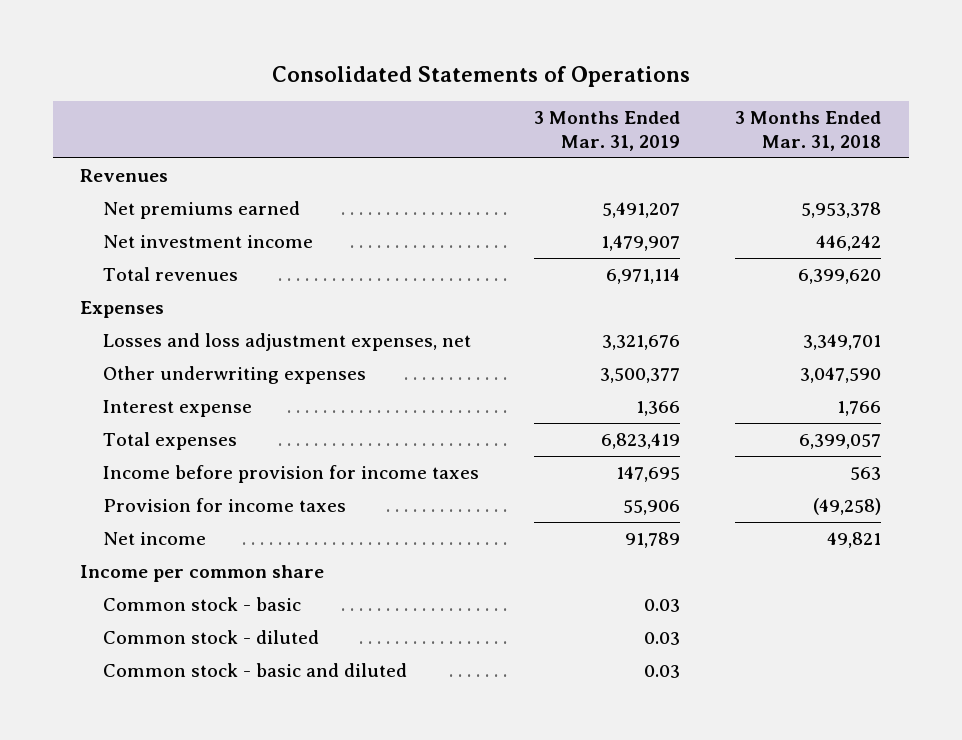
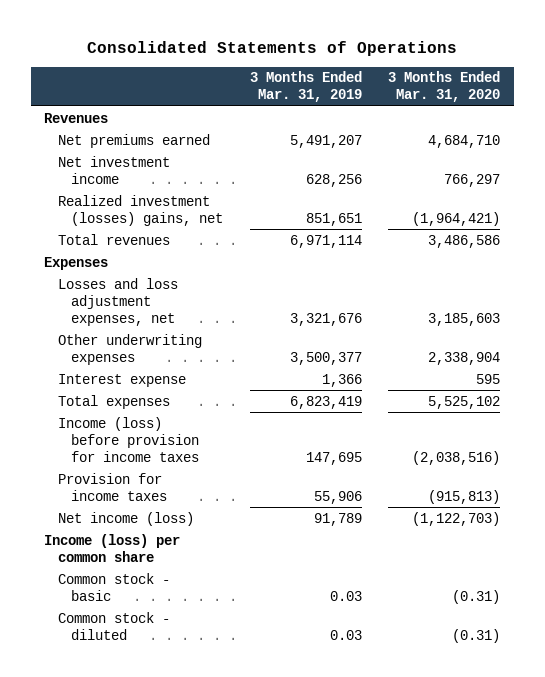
[735,111,882,152] 3 Months Ended Mar. 31, 2018 -> none
none -> [388,71,501,103] 3 Months Ended Mar. 31, 2020
[601,234,681,251] 1,479,907 -> [305,173,362,187] 628,256
none -> [57,194,224,226] Realized investment (losses) gains, net
[103,464,480,483] Income before provision for income taxes -> [57,416,200,462] Income (loss) before provision for income taxes
[103,531,207,545] Net income -> [57,511,194,526] Net income (loss)
[80,564,325,582] Income per common share -> [44,533,181,562] Income (loss) per common share
[103,662,408,677] Common stock - basic and diluted -> none

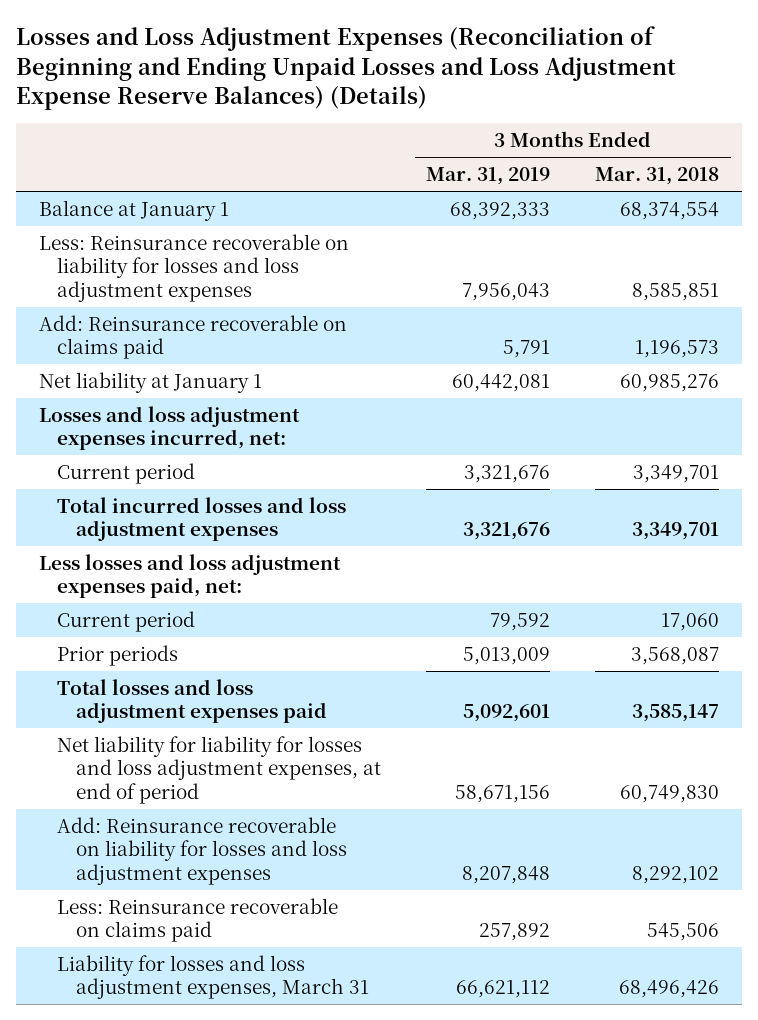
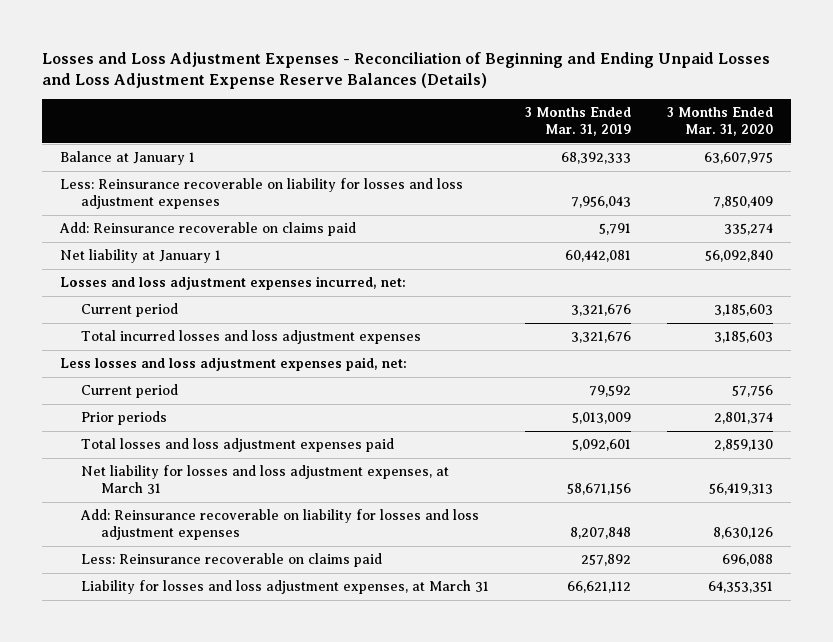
[15,26,676,111] Losses and Loss Adjustment Expenses (Reconciliation of Beginning and Ending Unpaid Losses and Loss Adjustment Expense Reserve Balances) (Details) -> [42,51,771,90] Losses and Loss Adjustment Expenses - Reconciliation of Beginning and Ending Unpaid Losses and Loss Adjustment Expense Reserve Balances (Details)
[595,167,720,186] Mar. 31, 2018 -> none
none -> [666,107,773,136] 3 Months Ended Mar. 31, 2020
[57,735,381,804] Net liability for liability for losses and loss adjustment expenses, at end of period -> [80,465,449,494] Net liability for losses and loss adjustment expenses, at March 31
[57,954,369,1000] Liability for losses and loss adjustment expenses, March 31 -> [80,580,489,595] Liability for losses and loss adjustment expenses, at March 31

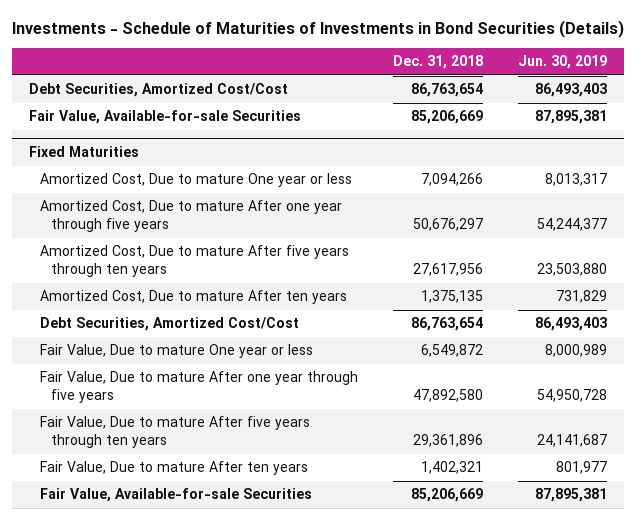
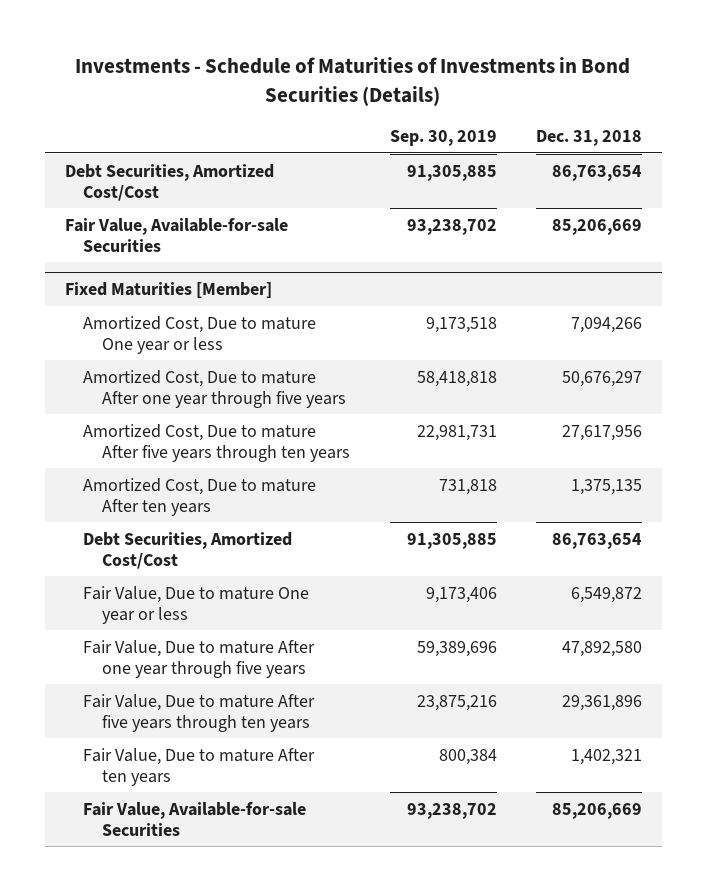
[517,55,607,70] Jun. 30, 2019 -> none
none -> [389,130,497,147] Sep. 30, 2019
[29,146,140,158] Fixed Maturities -> [64,282,272,299] Fixed Maturities [Member]

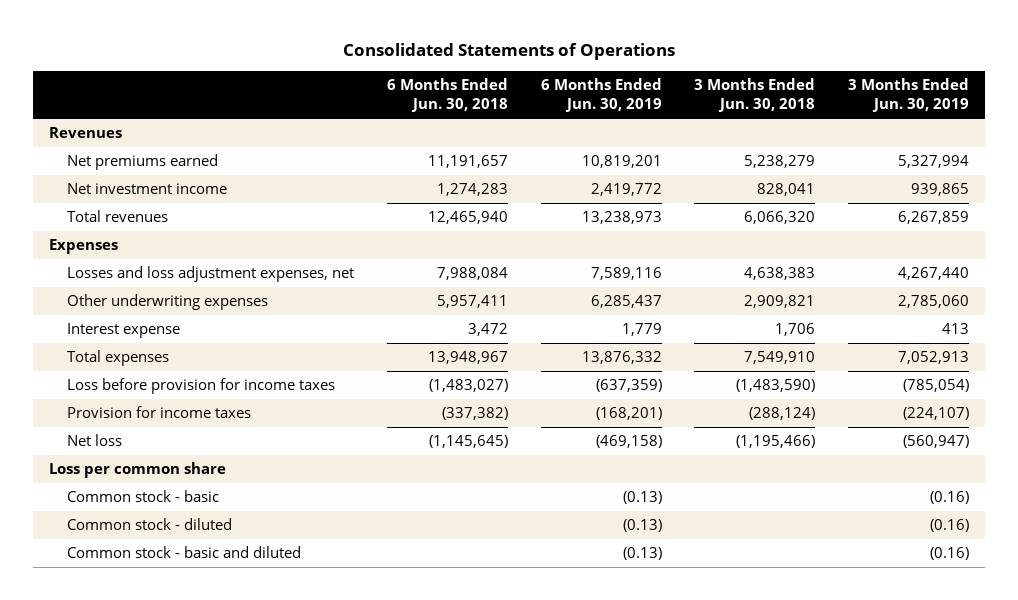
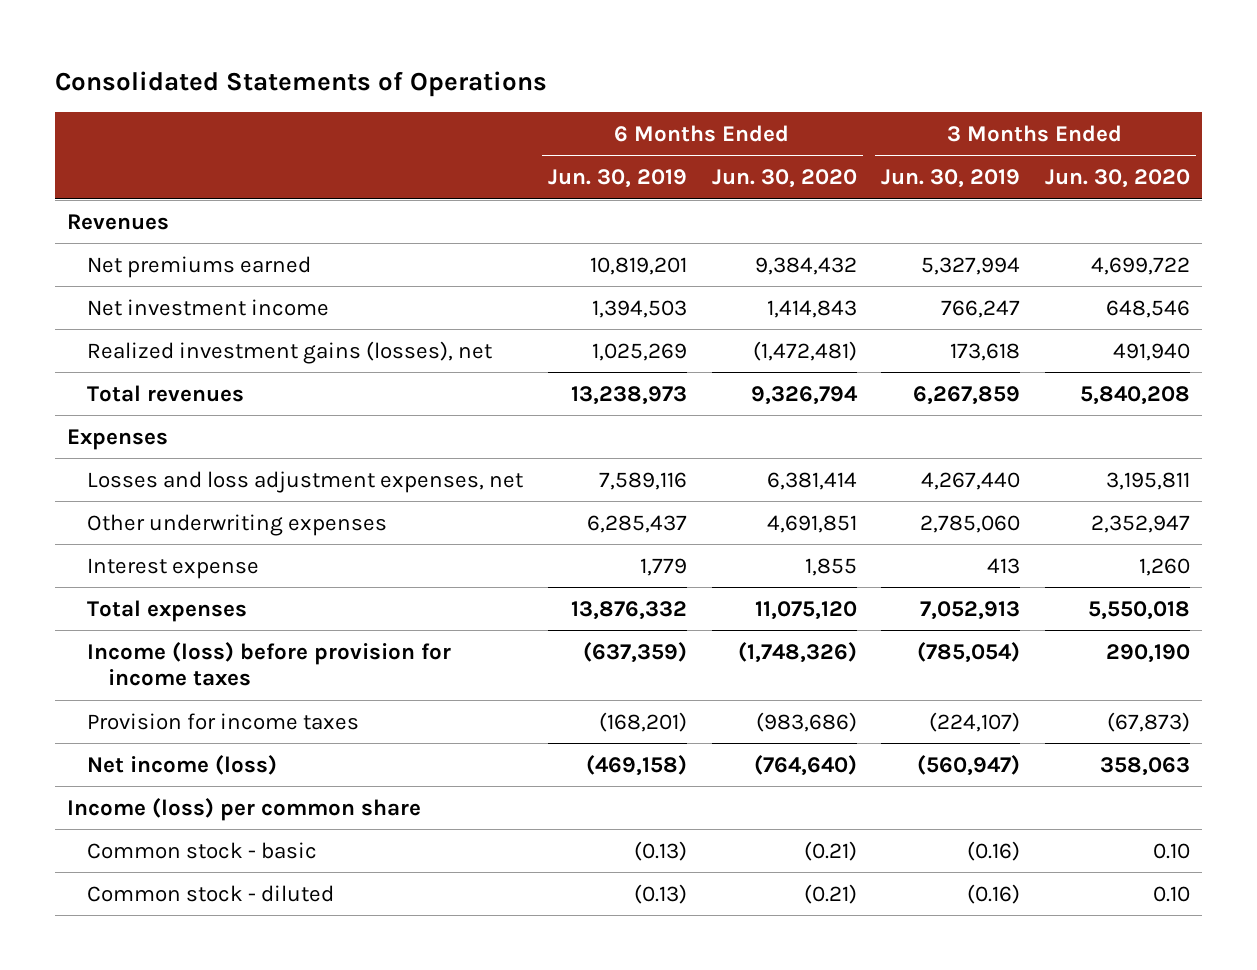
[386,78,508,113] 6 Months Ended Jun. 30, 2018 -> none
[694,78,816,113] 3 Months Ended Jun. 30, 2018 -> none
none -> [711,169,857,189] Jun. 30, 2020
none -> [1044,169,1190,189] Jun. 30, 2020
[590,183,662,197] 2,419,772 -> [591,299,687,318] 1,394,503
[911,183,970,197] 939,865 -> [941,299,1021,318] 766,247
none -> [87,340,493,364] Realized investment gains (losses), net
[66,378,335,395] Loss before provision for income taxes -> [87,641,452,687] Income (loss) before provision for income taxes
[66,434,122,447] Net loss -> [87,754,278,775] Net income (loss)
[49,462,227,479] Loss per common share -> [67,797,422,821] Income (loss) per common share
[66,546,301,559] Common stock - basic and diluted -> none

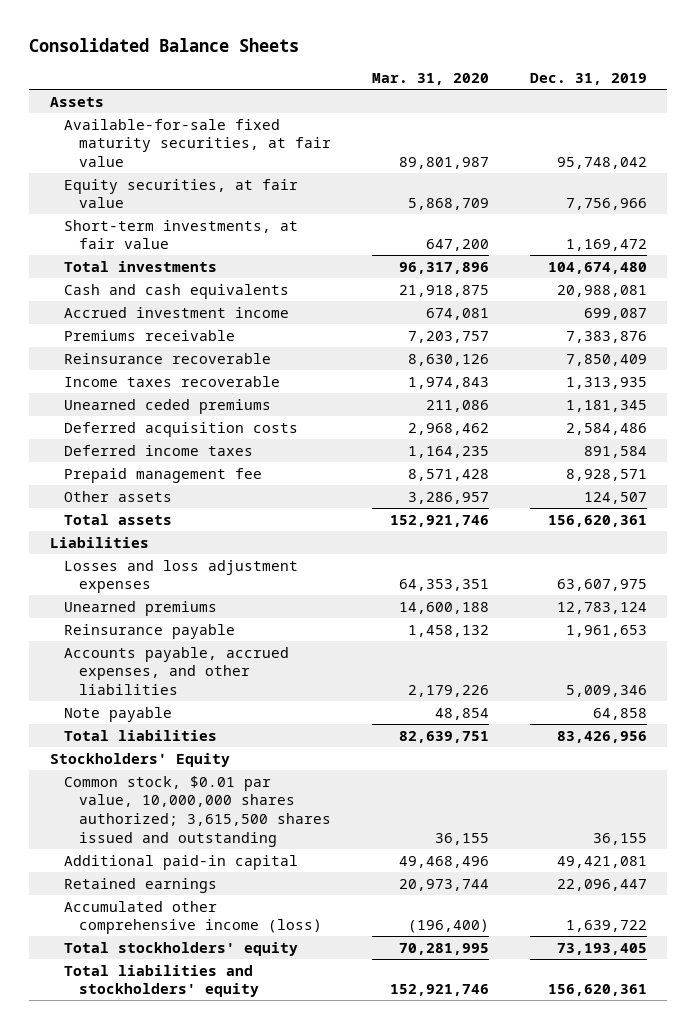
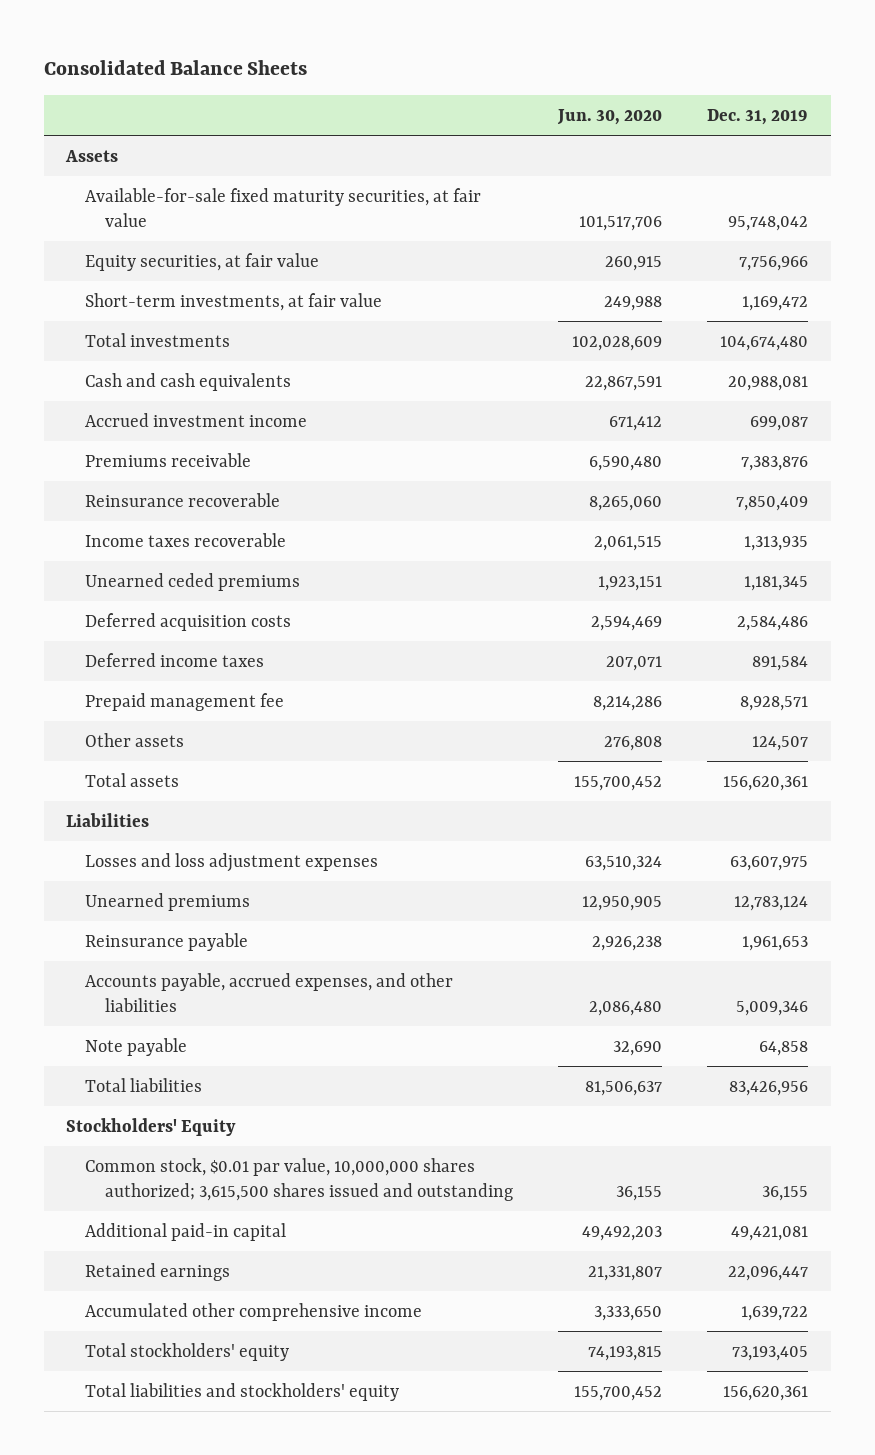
[371,73,489,86] Mar. 31, 2020 -> none
none -> [556,108,662,125] Jun. 30, 2020
[64,900,322,935] Accumulated other comprehensive income (loss) -> [85,1302,423,1321] Accumulated other comprehensive income

